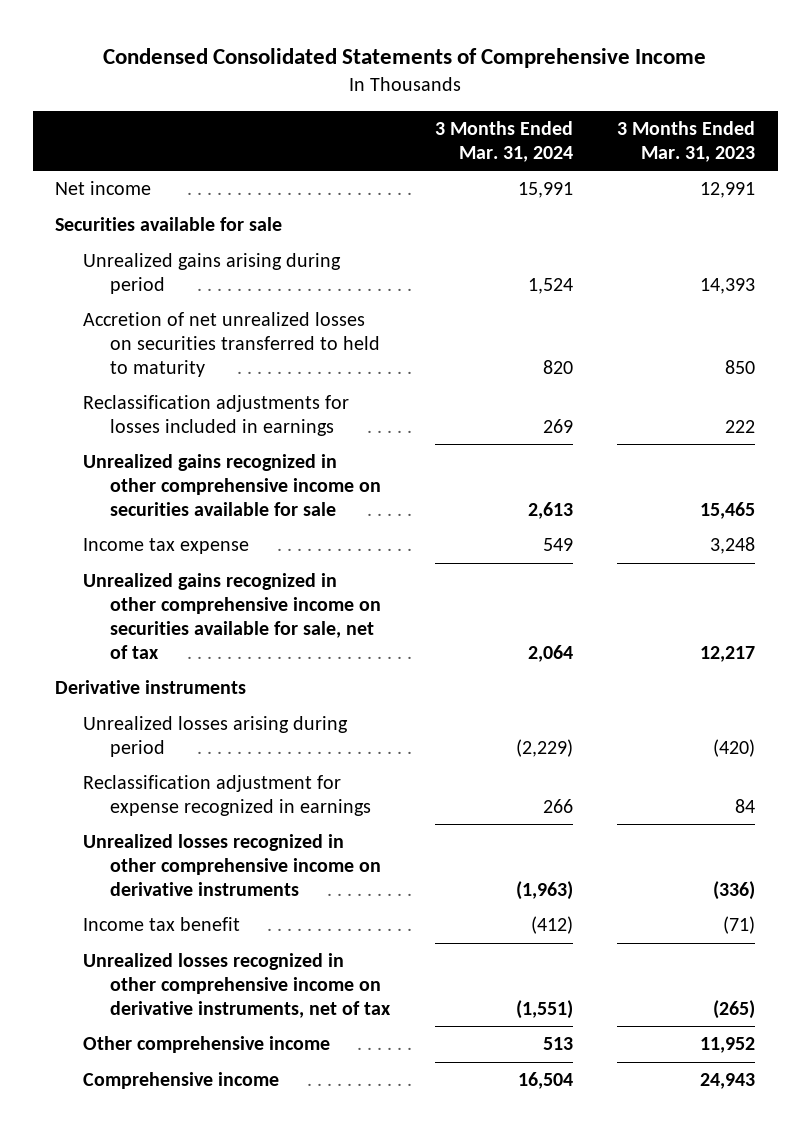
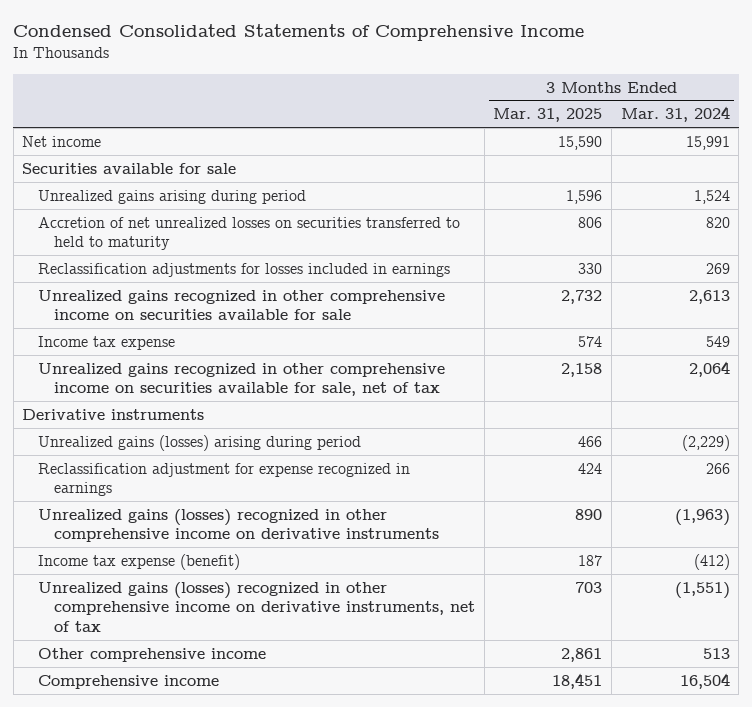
[617,121,756,162] 3 Months Ended Mar. 31, 2023 -> none
none -> [493,108,603,123] Mar. 31, 2025
[82,716,348,758] Unrealized losses arising during period -> [38,434,362,451] Unrealized gains (losses) arising during period
[82,834,382,896] Unrealized losses recognized in other comprehensive income on derivative instruments -> [38,508,440,543] Unrealized gains (losses) recognized in other comprehensive income on derivative instruments
[82,917,240,932] Income tax benefit -> [38,553,241,570] Income tax expense (benefit)
[82,953,392,1018] Unrealized losses recognized in other comprehensive income on derivative instruments, net of tax -> [38,581,476,633] Unrealized gains (losses) recognized in other comprehensive income on derivative instruments, net of tax

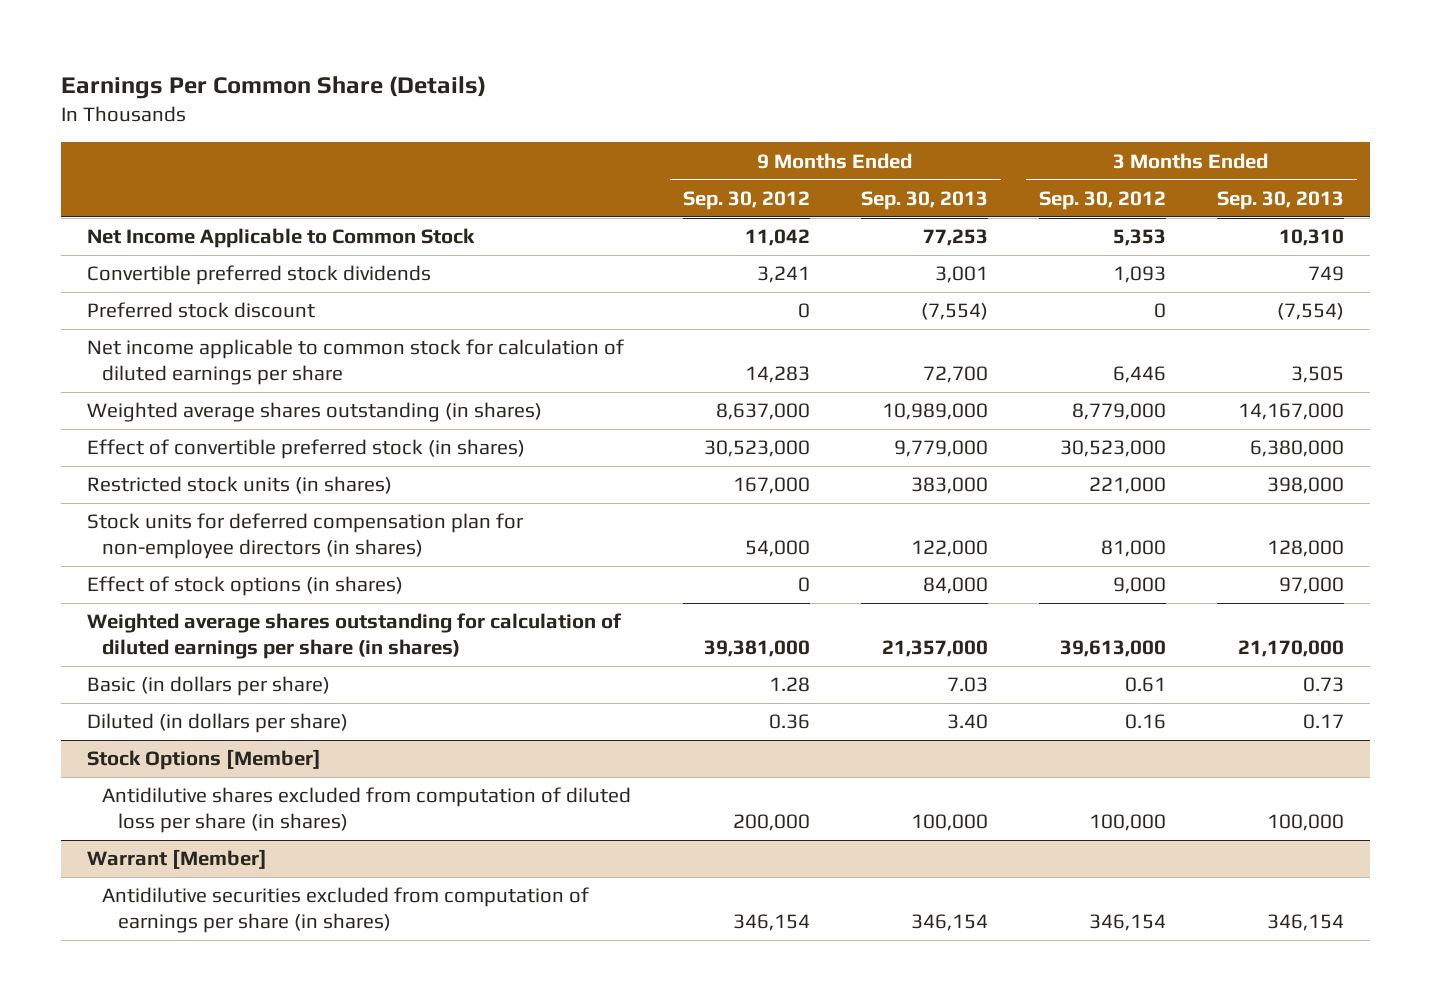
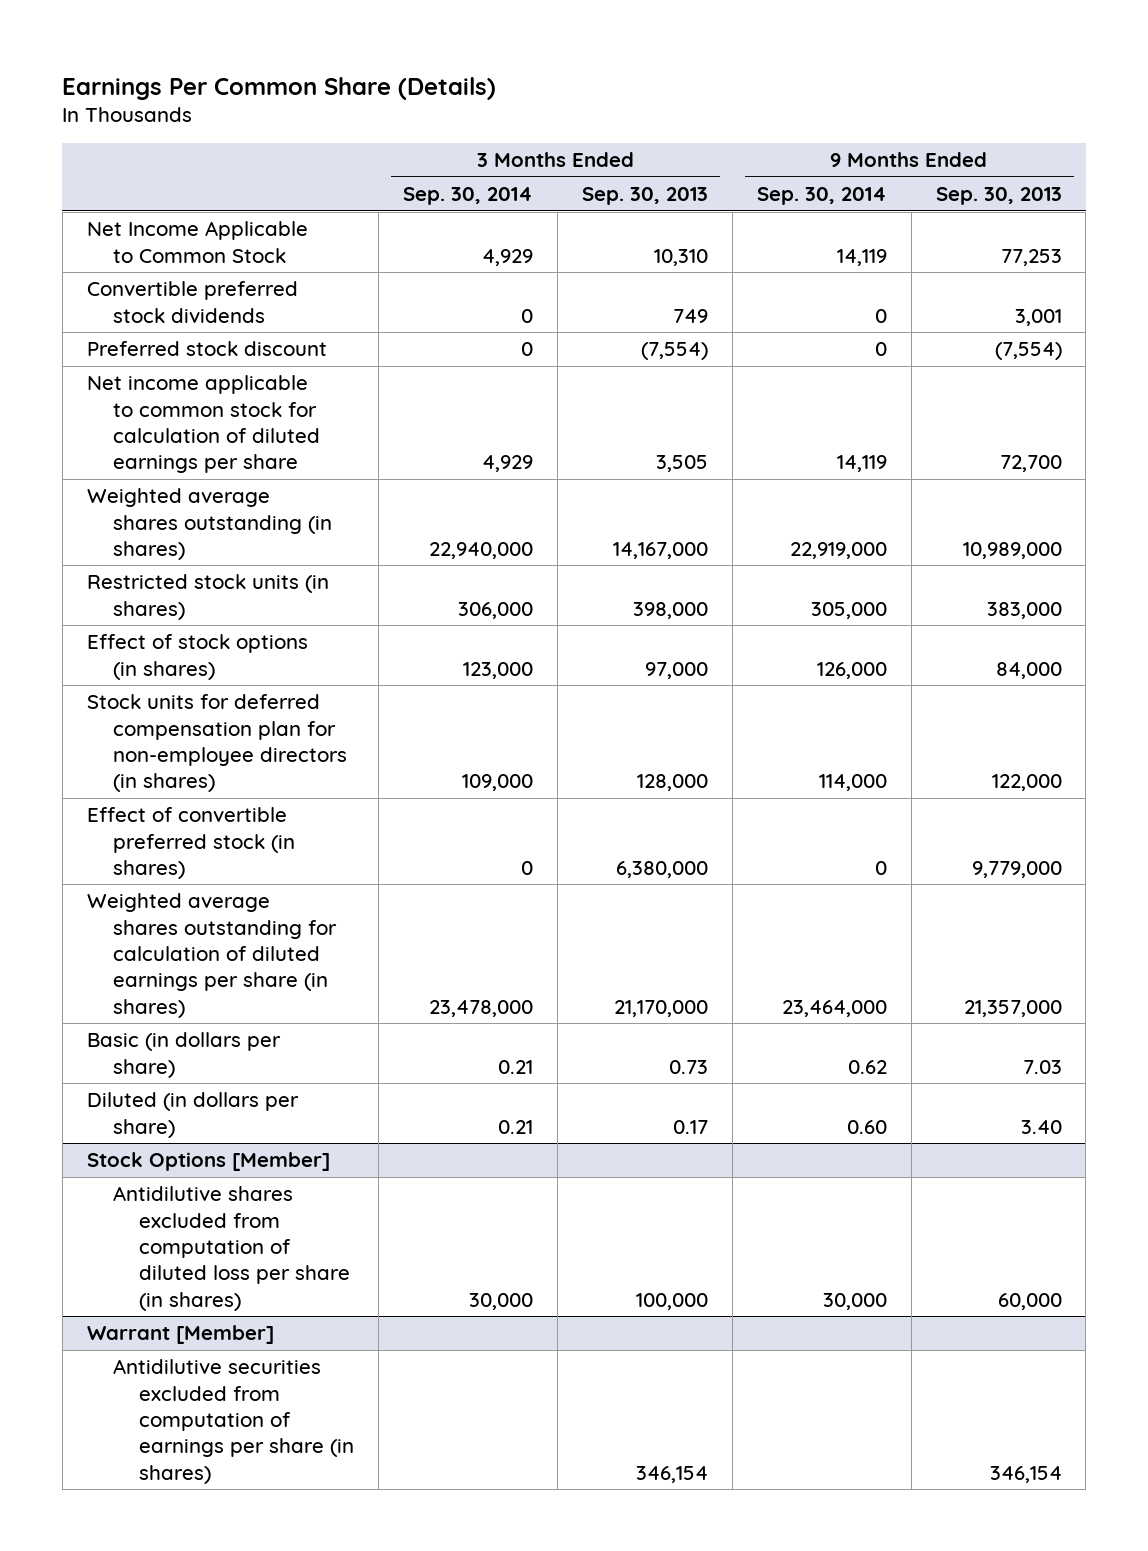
[682,190,810,210] Sep. 30, 2012 -> none
[1038,190,1166,210] Sep. 30, 2012 -> none
none -> [403,187,534,206] Sep. 30, 2014
none -> [756,187,887,206] Sep. 30, 2014
[86,513,523,560] Stock units for deferred compensation plan for non-employee directors (in shares) -> [86,694,348,793] Stock units for deferred compensation plan for non-employee directors (in shares)
[86,439,525,460] Effect of convertible preferred stock (in shares) -> [86,807,296,879] Effect of convertible preferred stock (in shares)
[910,814,988,832] 100,000 -> [997,1292,1062,1310] 60,000

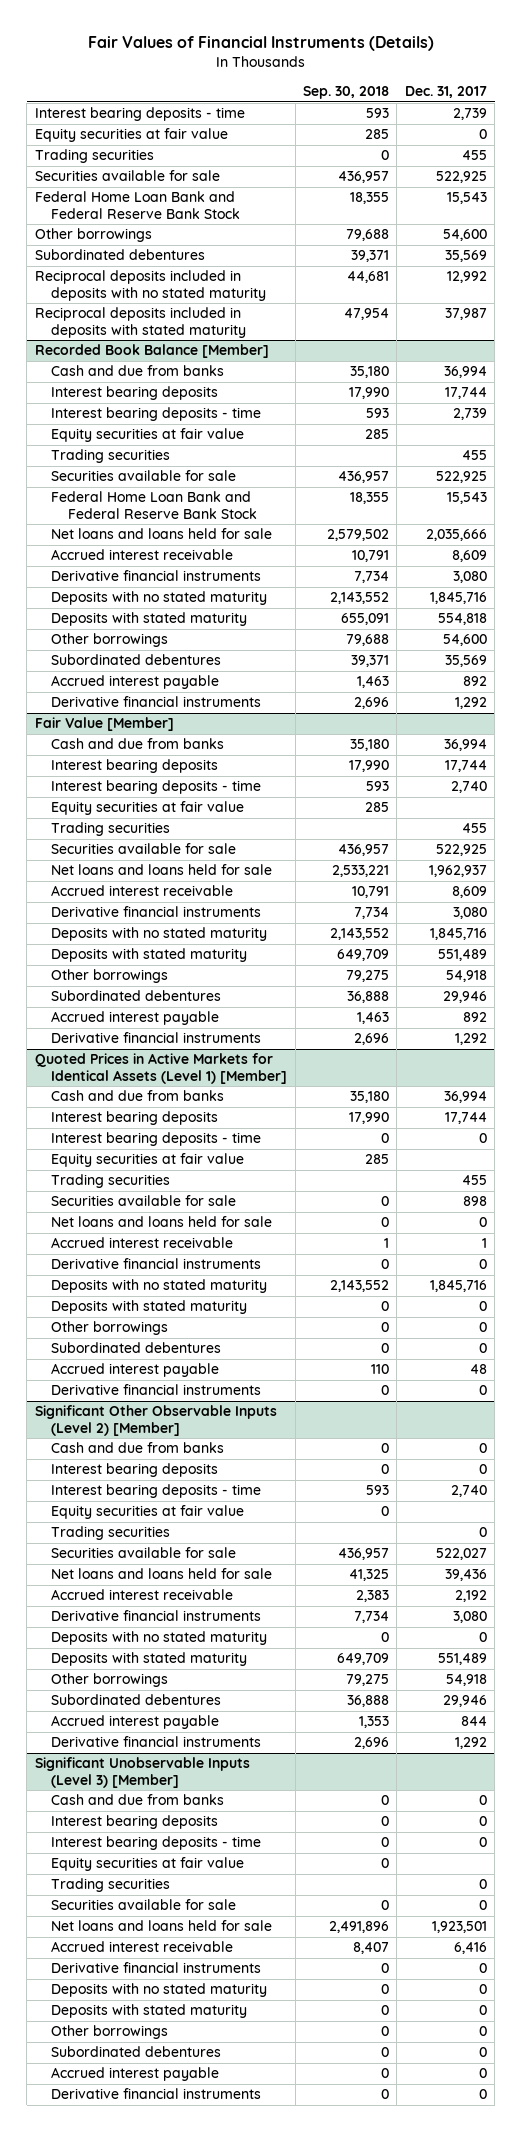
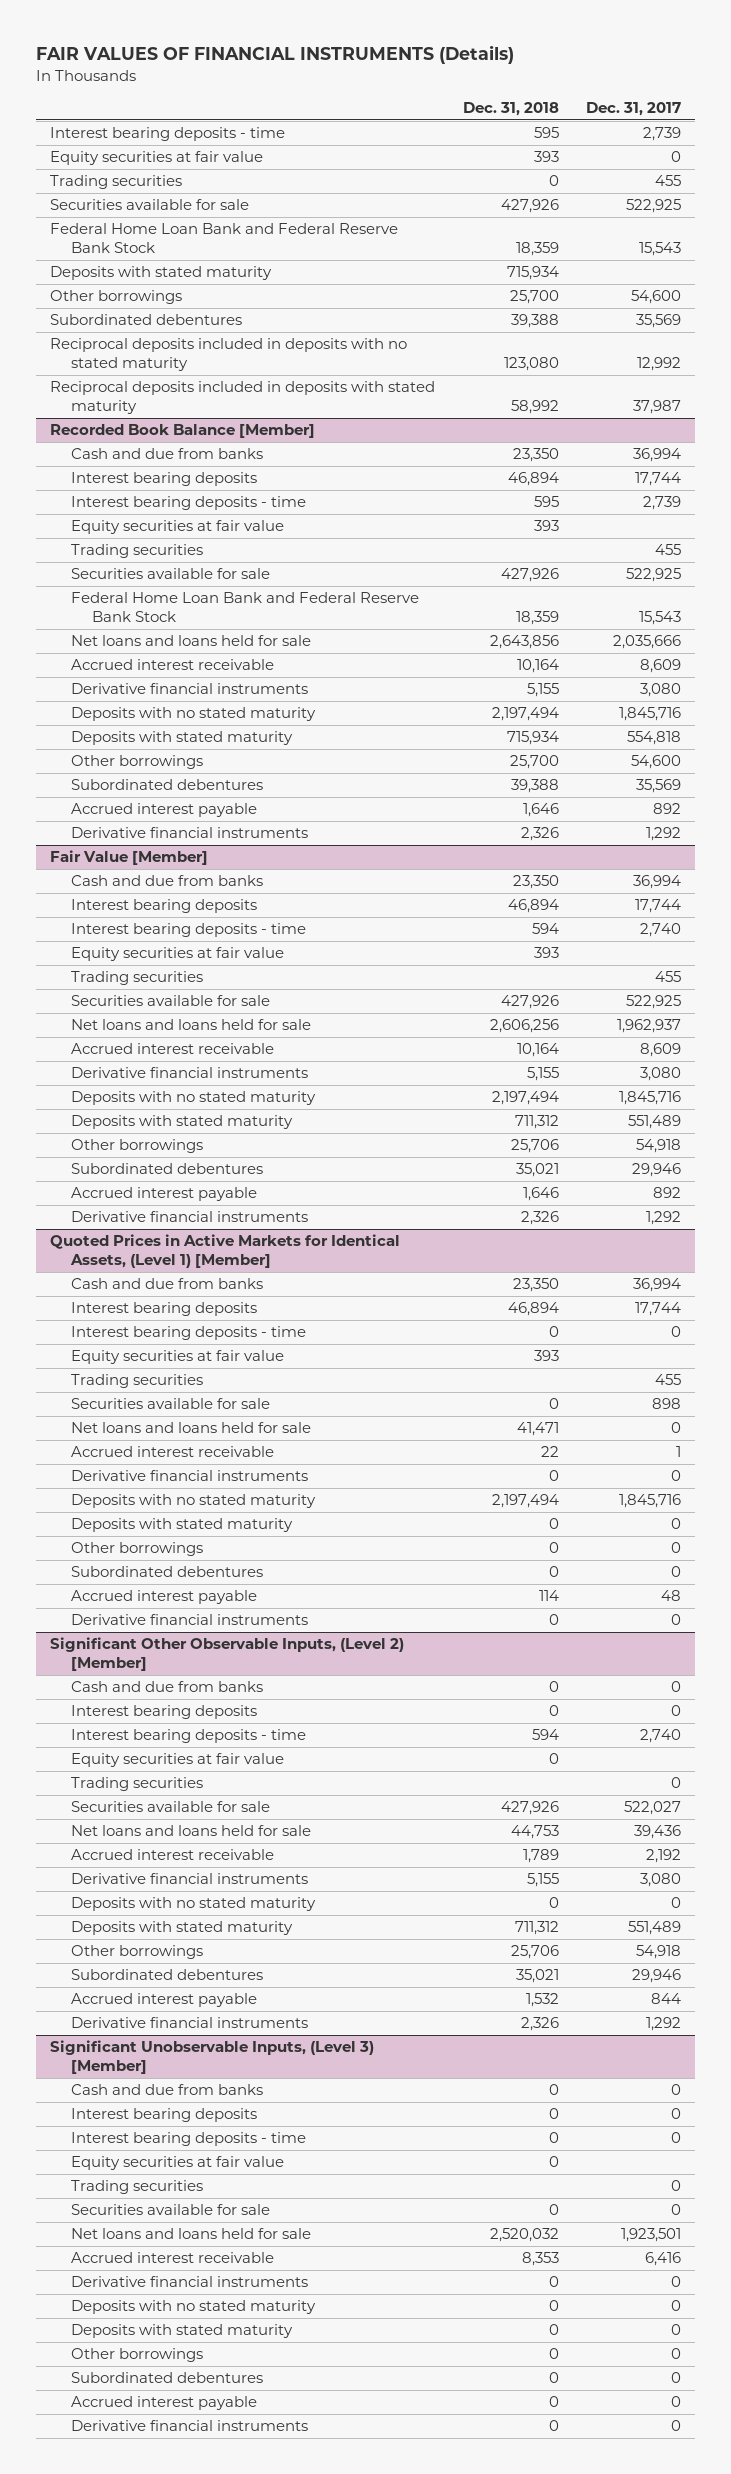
[87,36,434,52] Fair Values of Financial Instruments (Details) -> [36,45,515,65] FAIR VALUES OF FINANCIAL INSTRUMENTS (Details)
[302,86,389,100] Sep. 30, 2018 -> none
none -> [462,102,559,117] Dec. 31, 2018
none -> [50,266,273,281] Deposits with stated maturity
[34,1053,288,1085] Quoted Prices in Active Markets for Identical Assets (Level 1) [Member] -> [50,1234,401,1269] Quoted Prices in Active Markets for Identical Assets, (Level 1) [Member]
[34,1405,277,1437] Significant Other Observable Inputs (Level 2) [Member] -> [50,1637,405,1672] Significant Other Observable Inputs, (Level 2) [Member]
[34,1757,250,1789] Significant Unobservable Inputs (Level 3) [Member] -> [50,2040,375,2075] Significant Unobservable Inputs, (Level 3) [Member]

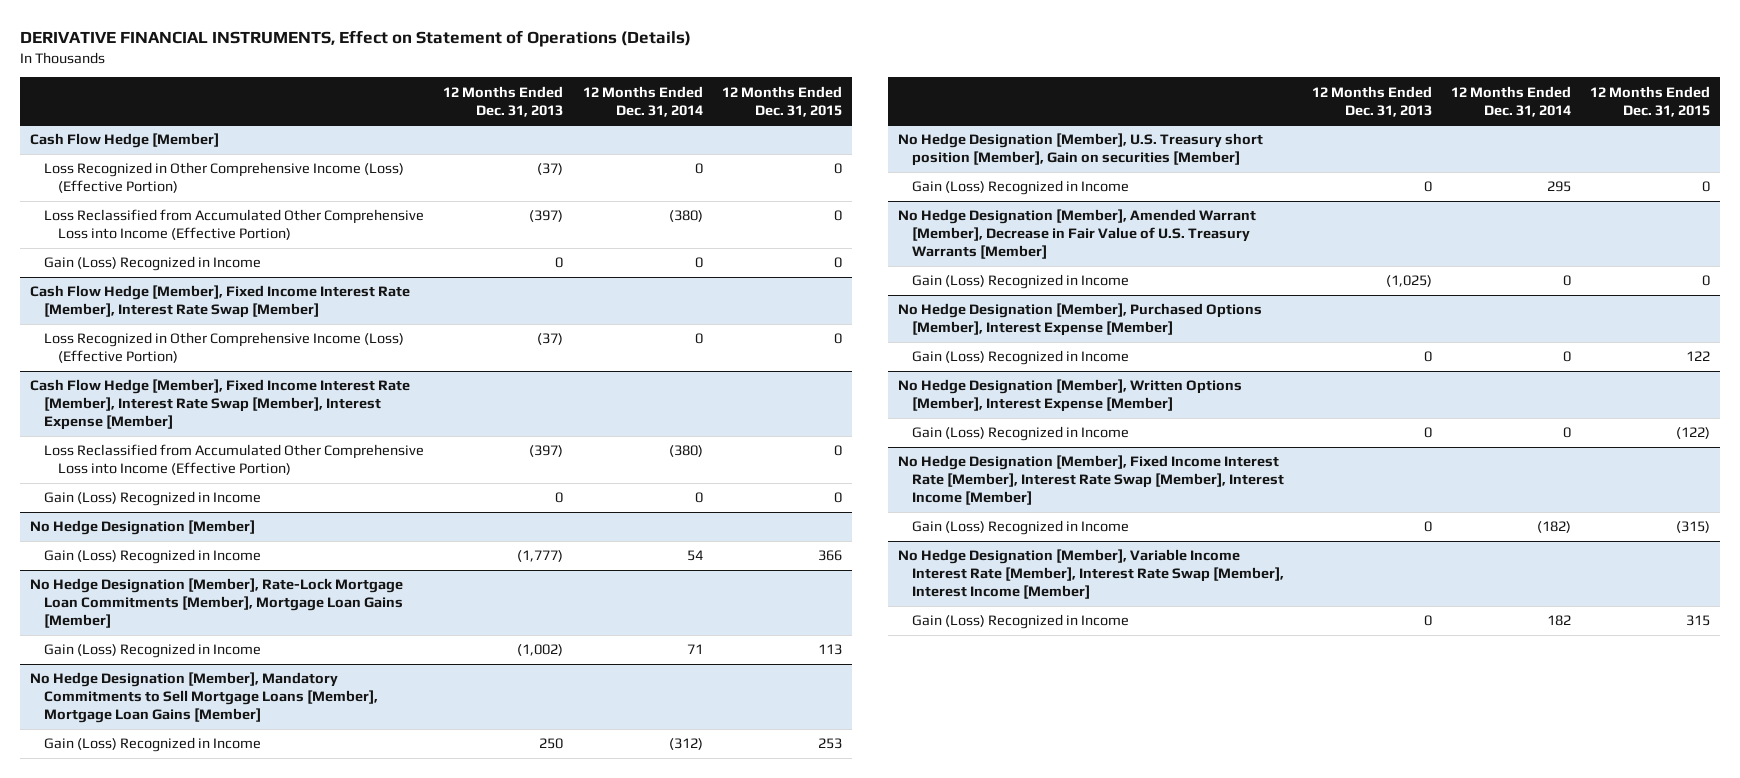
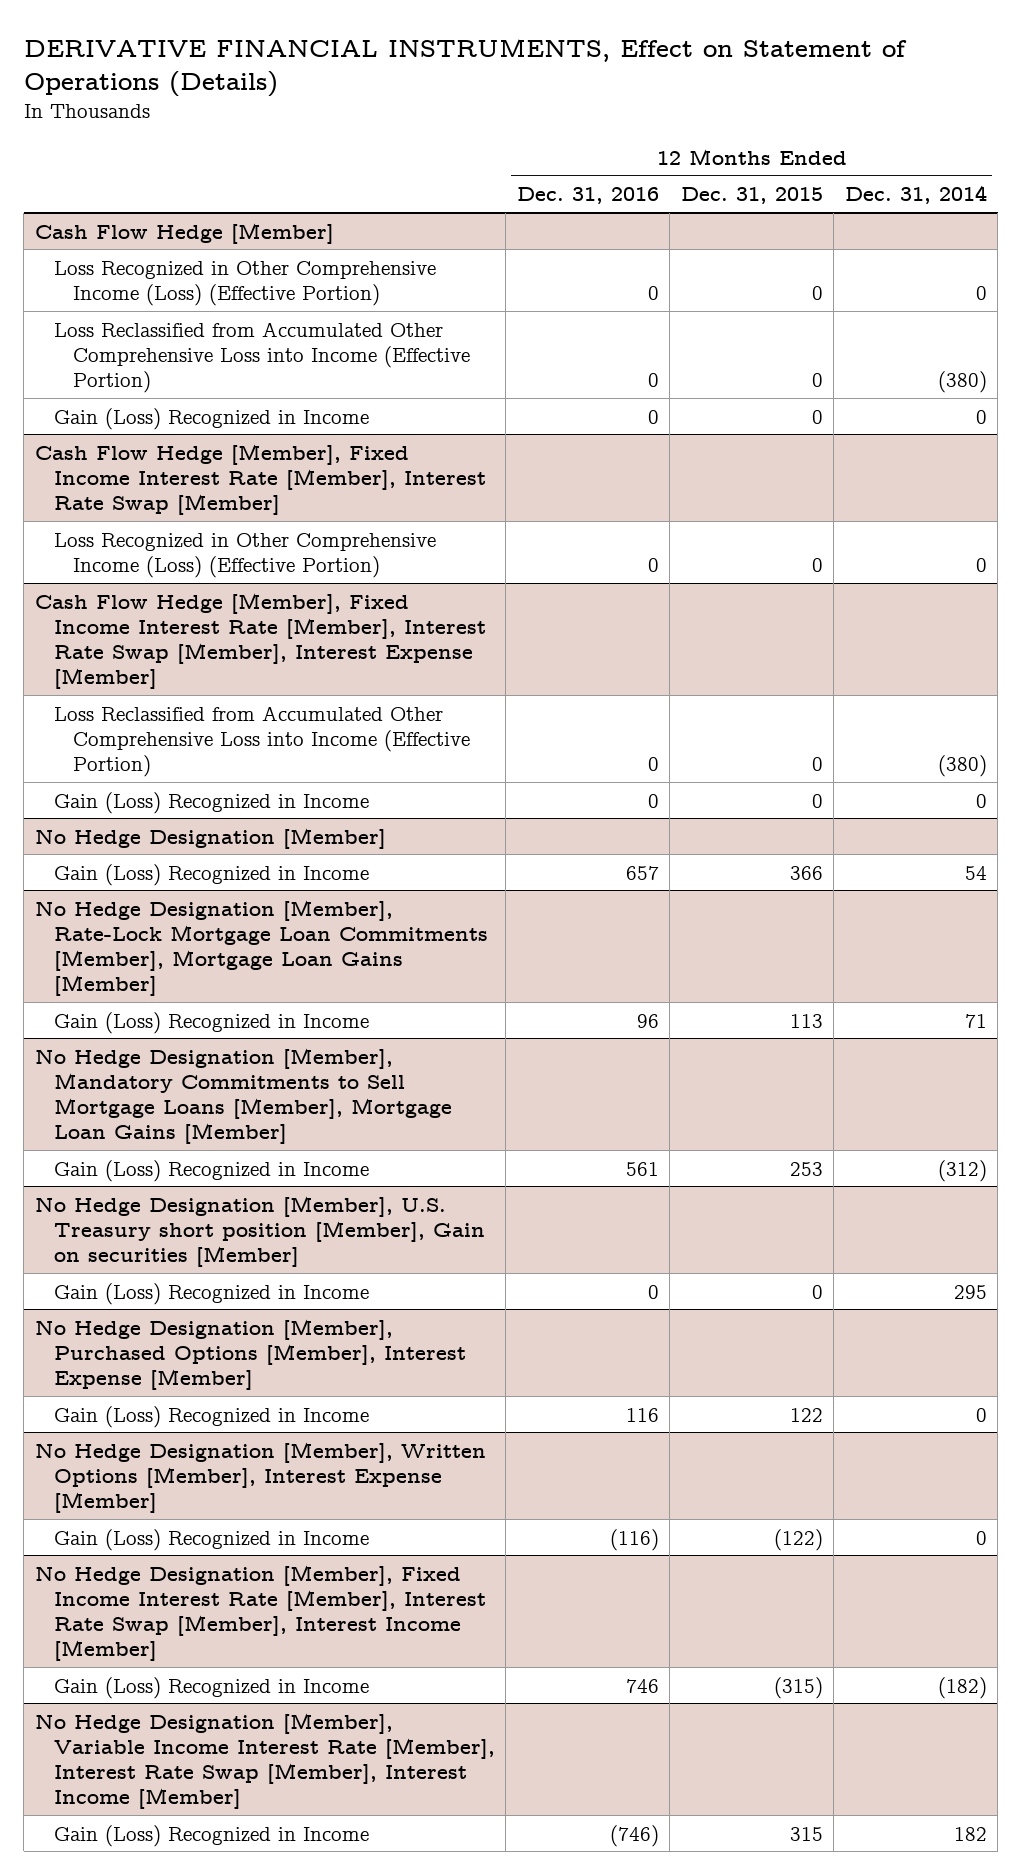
[443,85,564,117] 12 Months Ended Dec. 31, 2013 -> none
none -> [516,187,659,205] Dec. 31, 2016
[897,209,1256,260] No Hedge Designation [Member], Amended Warrant [Member], Decrease in Fair Value of U.S. Treasury Warrants [Member] -> none
[912,274,1130,290] Gain (Loss) Recognized in Income -> none

